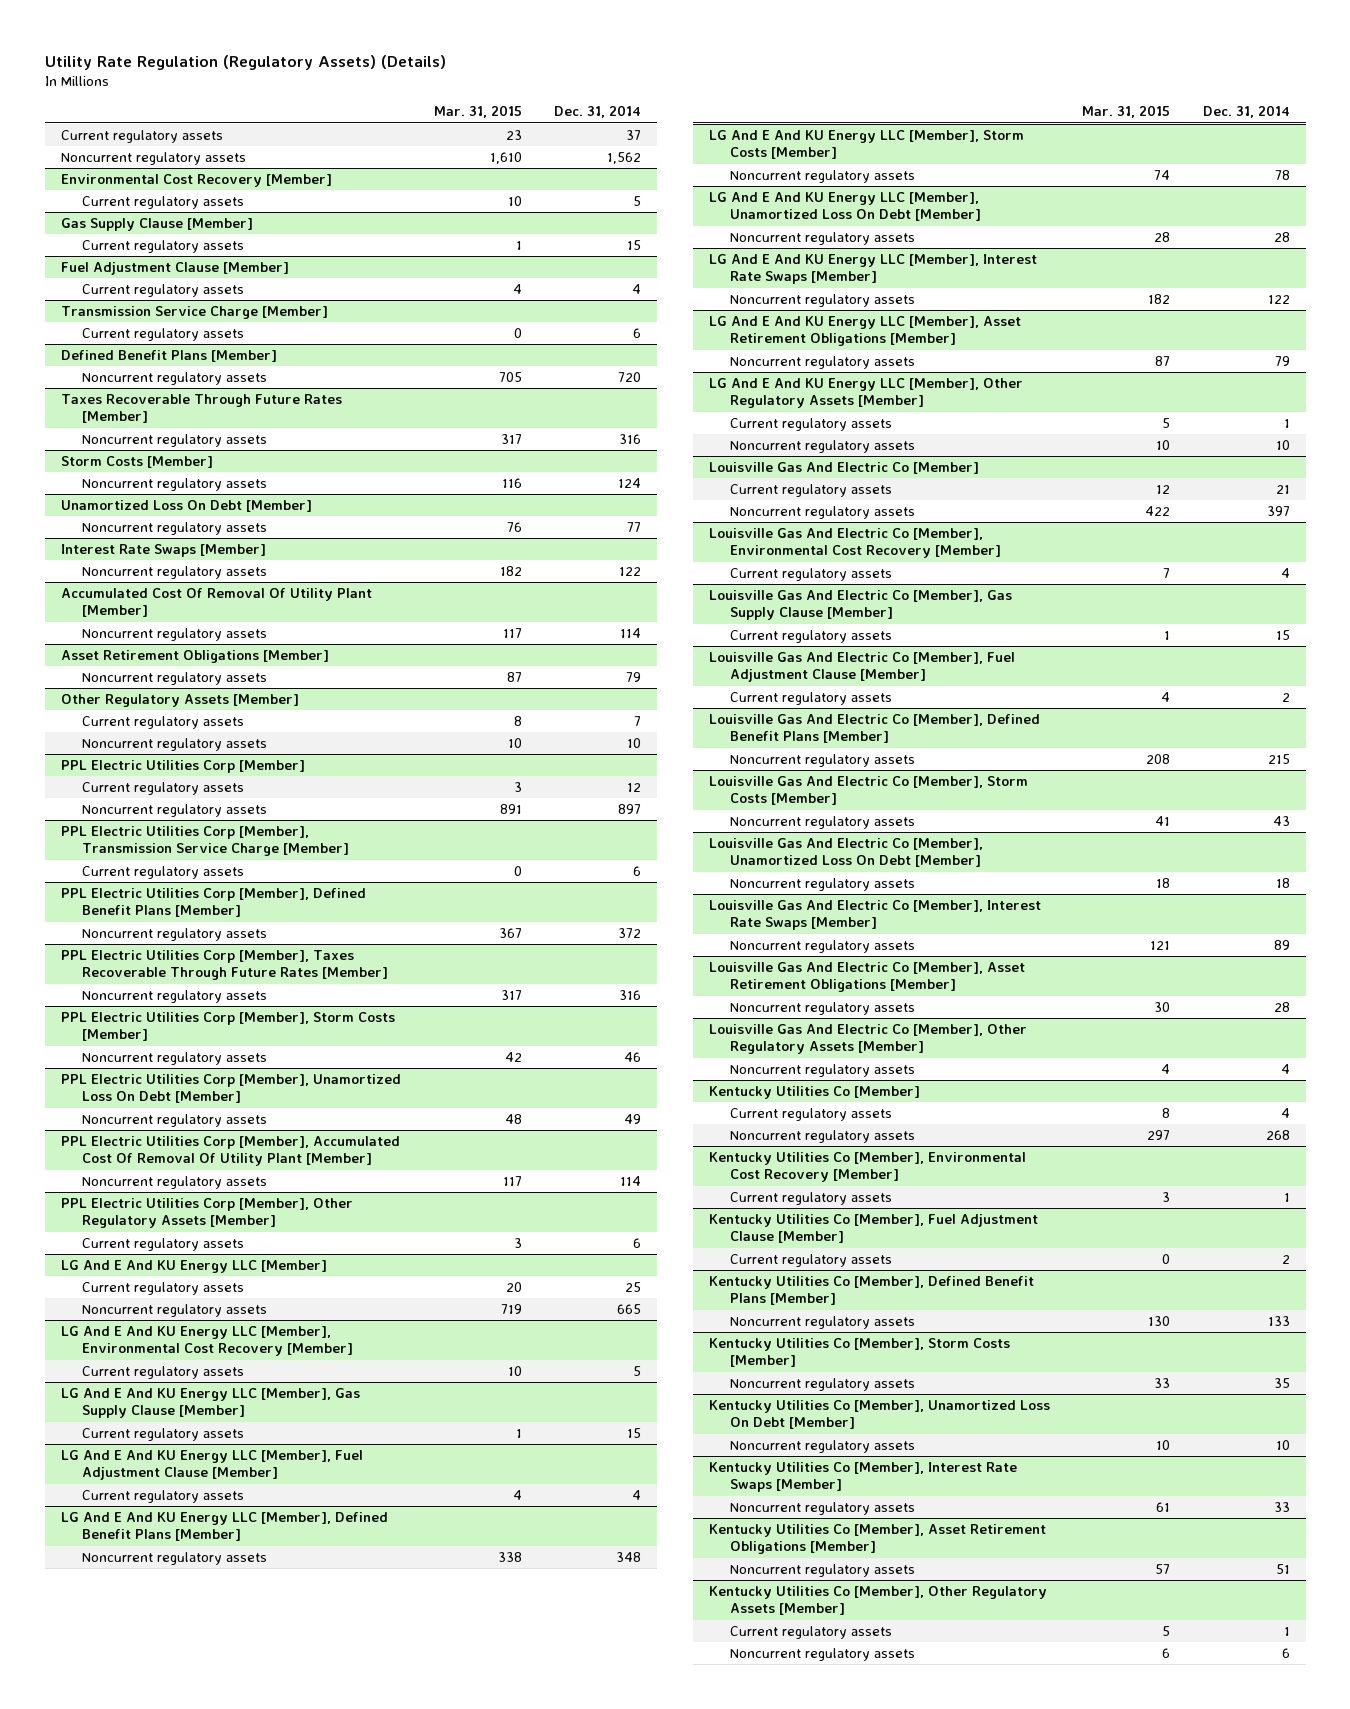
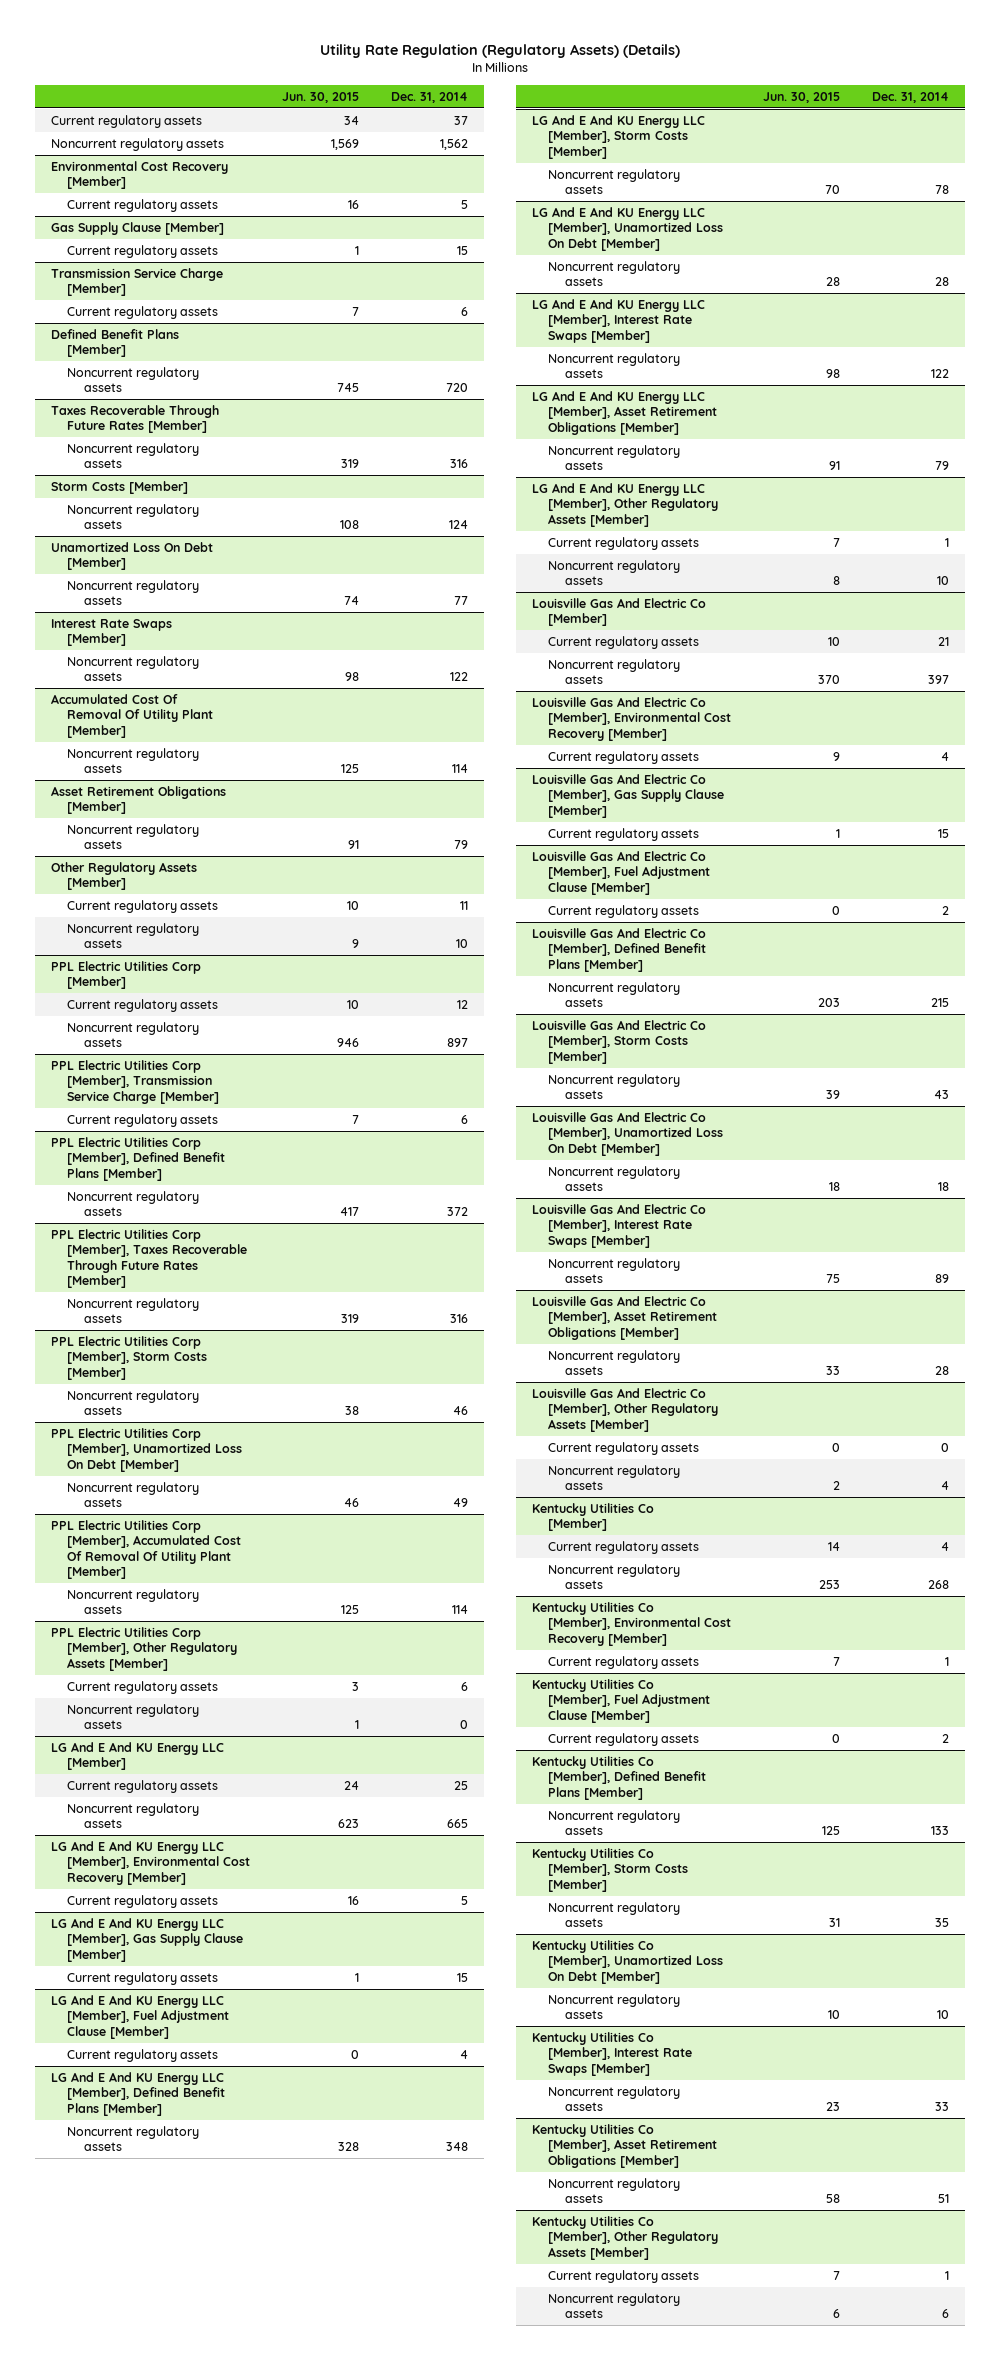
[433,105,522,119] Mar. 31, 2015 -> none
none -> [282,91,360,103] Jun. 30, 2015
[60,262,289,276] Fuel Adjustment Clause [Member] -> none
[81,284,244,298] Current regulatory assets -> none
[634,716,642,727] 7 -> [460,901,469,911] 11
none -> [67,1704,200,1730] Noncurrent regulatory assets
none -> [548,1442,700,1456] Current regulatory assets

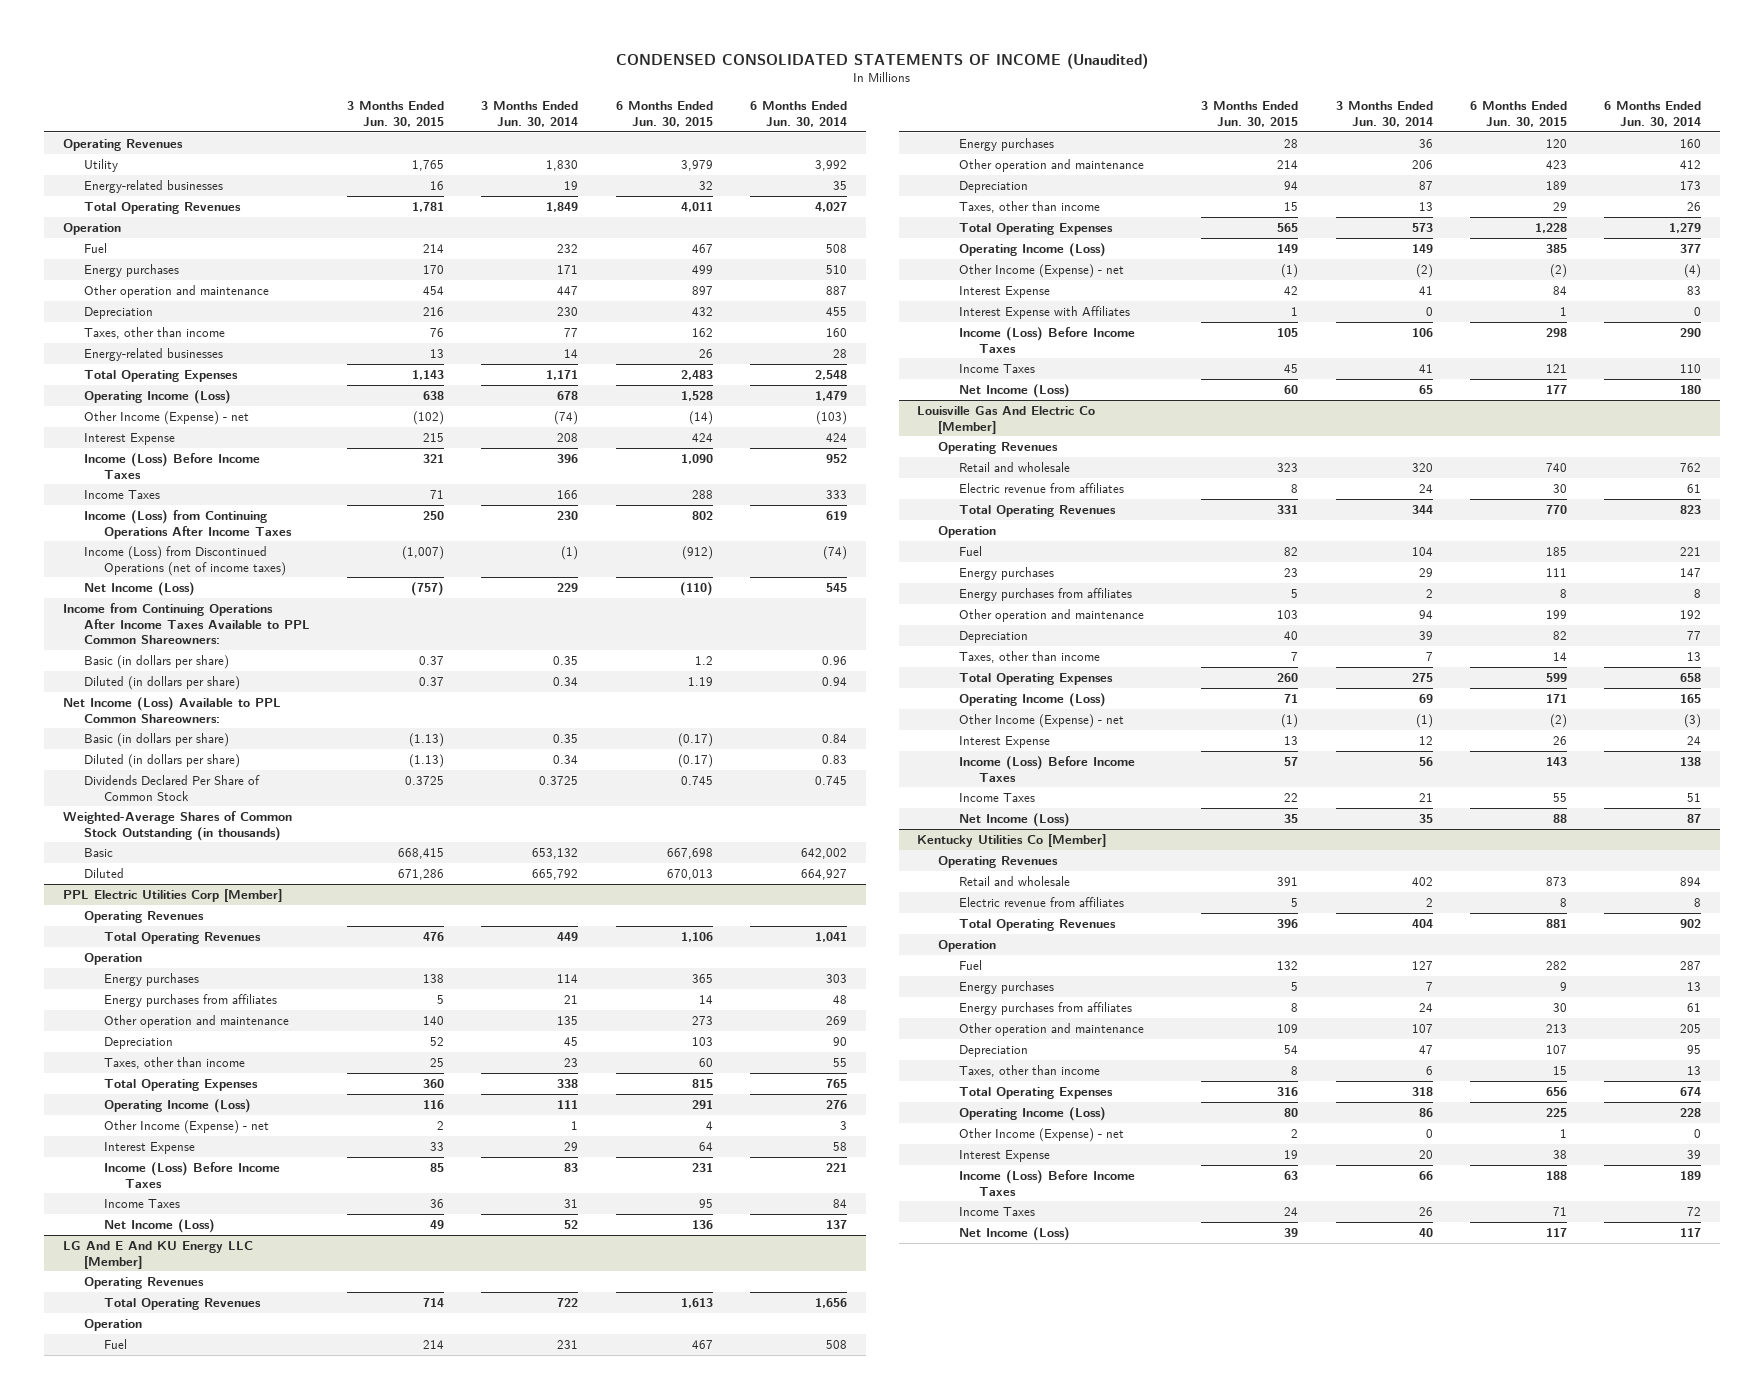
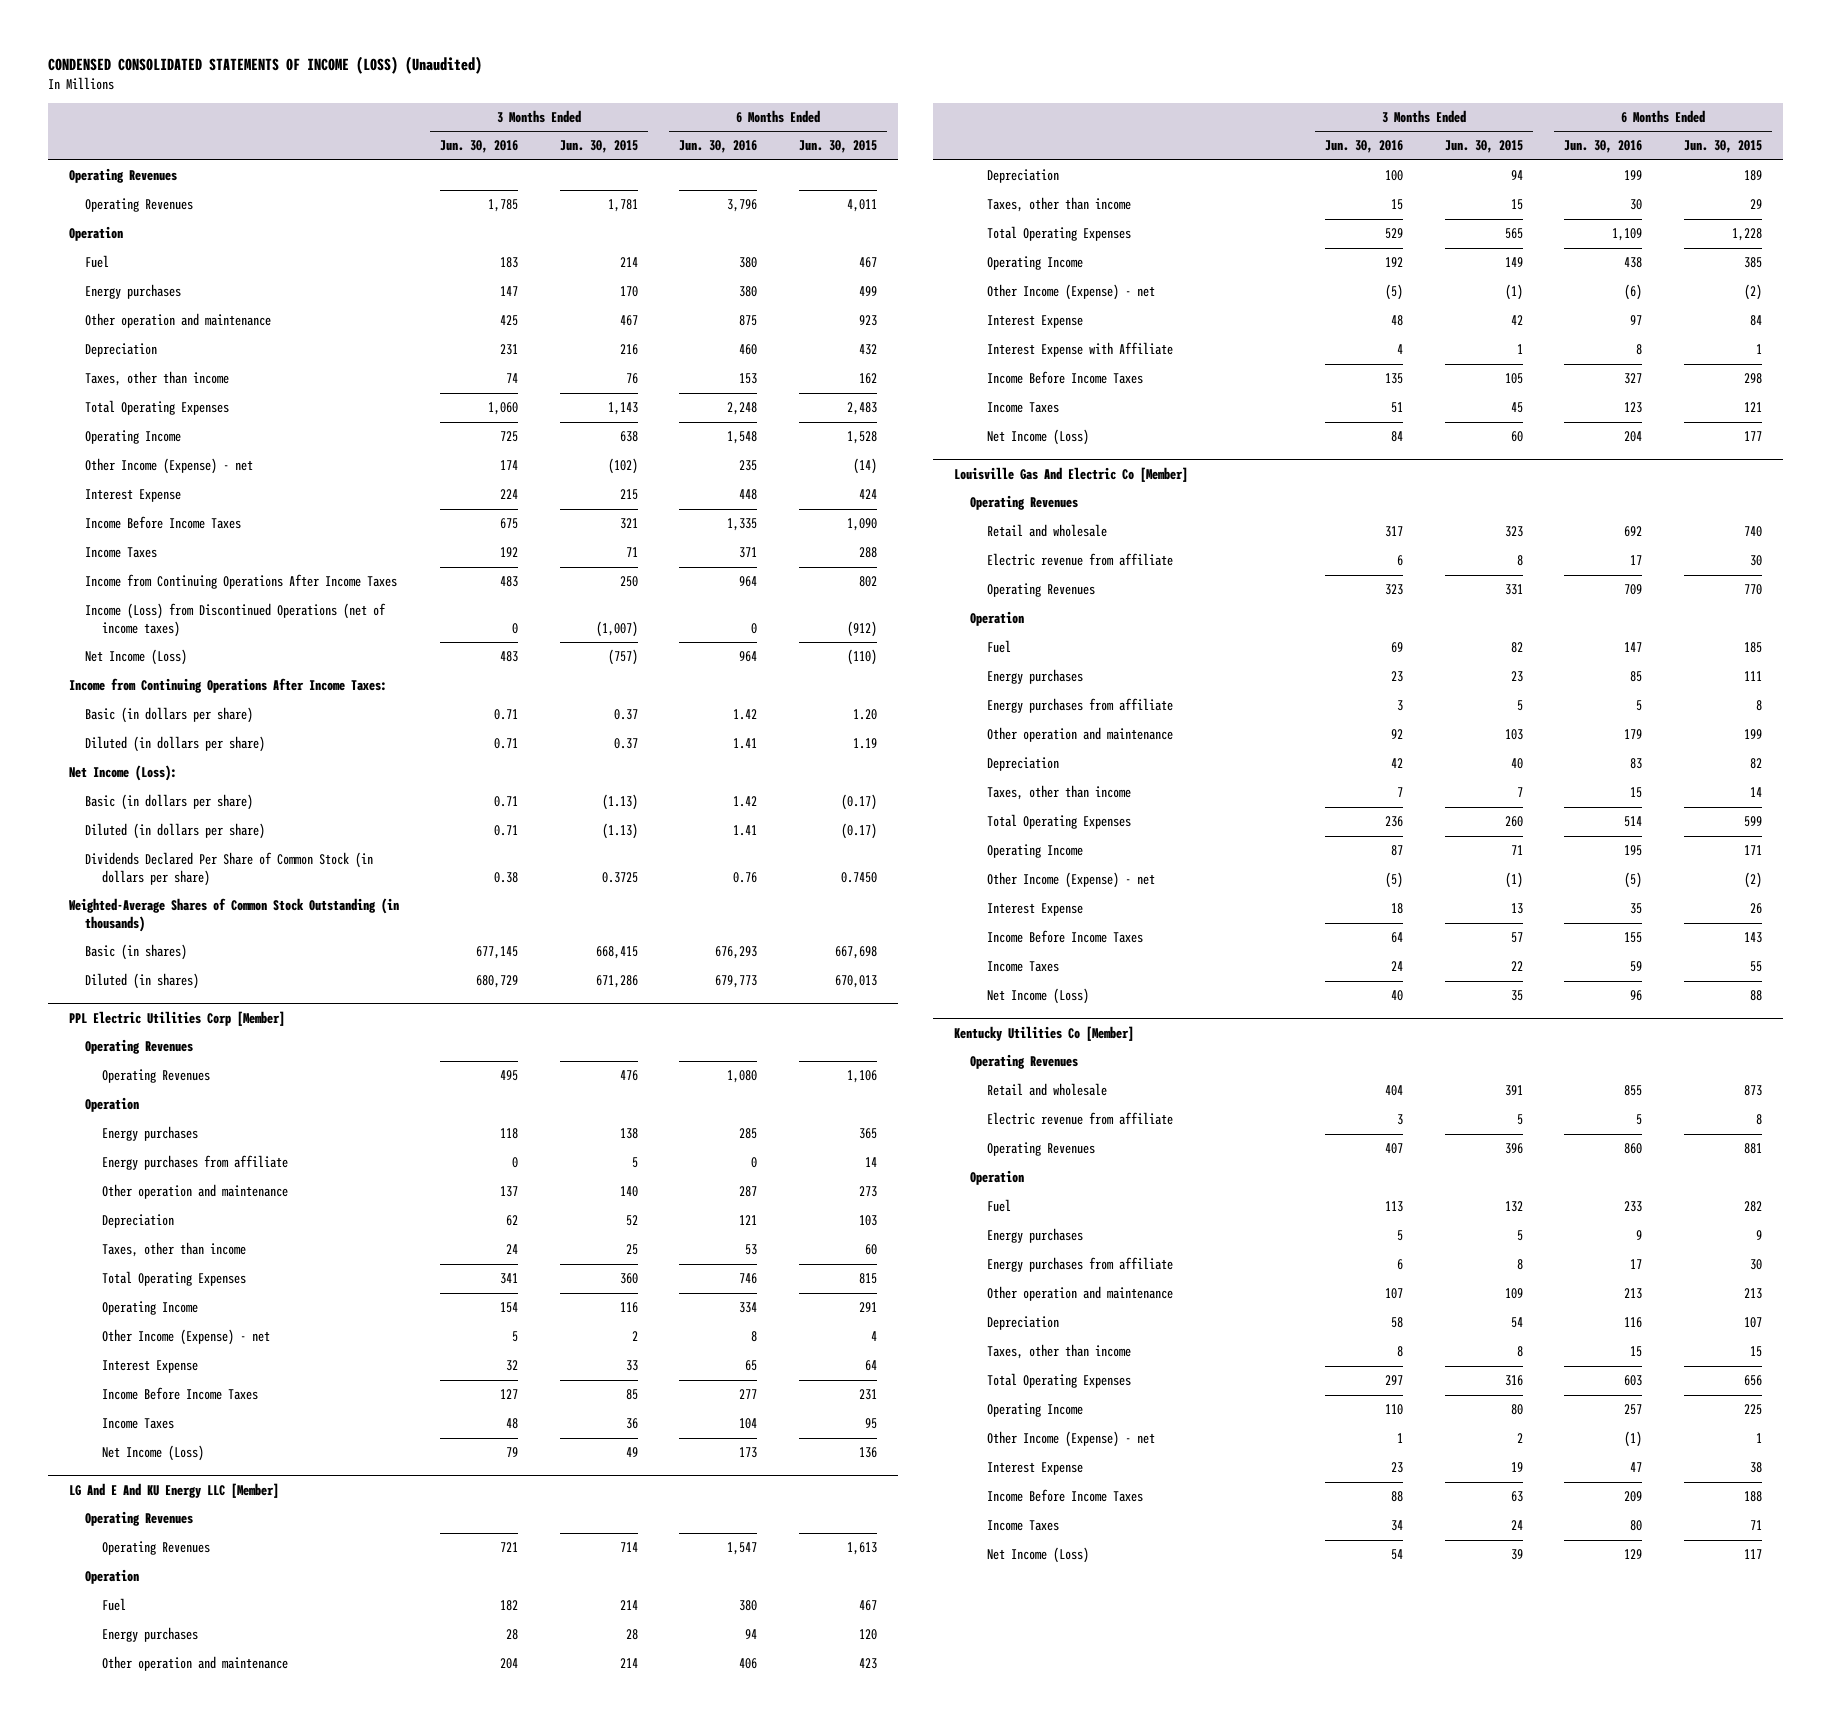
[616,52,1149,69] CONDENSED CONSOLIDATED STATEMENTS OF INCOME (Unaudited) -> [47,55,482,74] CONDENSED CONSOLIDATED STATEMENTS OF INCOME (LOSS) (Unaudited)
[481,101,579,128] 3 Months Ended Jun. 30, 2014 -> none
[750,101,848,128] 6 Months Ended Jun. 30, 2014 -> none
none -> [440,140,519,154] Jun. 30, 2016
none -> [679,140,758,154] Jun. 30, 2016
[83,158,118,172] Utility -> none
[83,179,223,193] Energy-related businesses -> none
[83,201,241,214] Total Operating Revenues -> [85,198,194,213] Operating Revenues
[423,285,445,295] 454 -> [619,315,638,327] 467
[691,285,713,295] 897 -> [859,315,878,327] 923
[83,347,223,361] Energy-related businesses -> none
[83,389,231,404] Operating Income (Loss) -> [85,430,182,445] Operating Income
[83,452,260,479] Income (Loss) Before Income Taxes -> [85,516,242,530] Income Before Income Taxes
[83,509,293,539] Income (Loss) from Continuing Operations After Income Taxes -> [85,574,398,590] Income from Continuing Operations After Income Taxes
[63,602,310,645] Income from Continuing Operations After Income Taxes Available to PPL Common Shareowners: -> [68,678,387,694] Income from Continuing Operations After Income Taxes:
[694,655,713,665] 1.2 -> [853,709,878,721] 1.20
[63,696,282,723] Net Income (Loss) Available to PPL Common Shareowners: -> [68,765,177,782] Net Income (Loss):
[83,774,260,801] Dividends Declared Per Share of Common Stock -> [85,852,374,886] Dividends Declared Per Share of Common Stock (in dollars per share)
[680,775,713,785] 0.745 -> [841,871,878,883] 0.7450
[83,847,113,857] Basic -> [85,944,188,961] Basic (in shares)
[83,867,124,878] Diluted -> [85,973,200,990] Diluted (in shares)
[104,931,262,944] Total Operating Revenues -> [101,1069,210,1084] Operating Revenues
[104,993,278,1007] Energy purchases from affiliates -> [101,1155,288,1171] Energy purchases from affiliate
[104,1098,252,1113] Operating Income (Loss) -> [101,1301,198,1316] Operating Income
[104,1161,281,1188] Income (Loss) Before Income Taxes -> [101,1387,258,1401] Income Before Income Taxes
[104,1297,262,1310] Total Operating Revenues -> [101,1541,210,1556] Operating Revenues
[958,242,1106,257] Operating Income (Loss) -> [986,256,1083,271] Operating Income
[958,305,1130,319] Interest Expense with Affiliates -> [986,342,1173,358] Interest Expense with Affiliate
[958,326,1135,353] Income (Loss) Before Income Taxes -> [986,371,1143,385] Income Before Income Taxes
[958,482,1124,493] Electric revenue from affiliates -> [986,553,1173,567] Electric revenue from affiliate
[958,504,1116,517] Total Operating Revenues -> [986,583,1095,598] Operating Revenues
[958,587,1132,601] Energy purchases from affiliates -> [986,698,1173,714] Energy purchases from affiliate
[958,692,1106,707] Operating Income (Loss) -> [986,844,1083,859] Operating Income
[958,755,1135,782] Income (Loss) Before Income Taxes -> [986,930,1143,944] Income Before Income Taxes
[958,896,1124,907] Electric revenue from affiliates -> [986,1112,1173,1126] Electric revenue from affiliate
[958,918,1116,931] Total Operating Revenues -> [986,1142,1095,1157] Operating Revenues
[958,1001,1132,1015] Energy purchases from affiliates -> [986,1257,1173,1273] Energy purchases from affiliate
[958,1106,1106,1121] Operating Income (Loss) -> [986,1403,1083,1418] Operating Income
[958,1169,1135,1196] Income (Loss) Before Income Taxes -> [986,1489,1143,1503] Income Before Income Taxes

